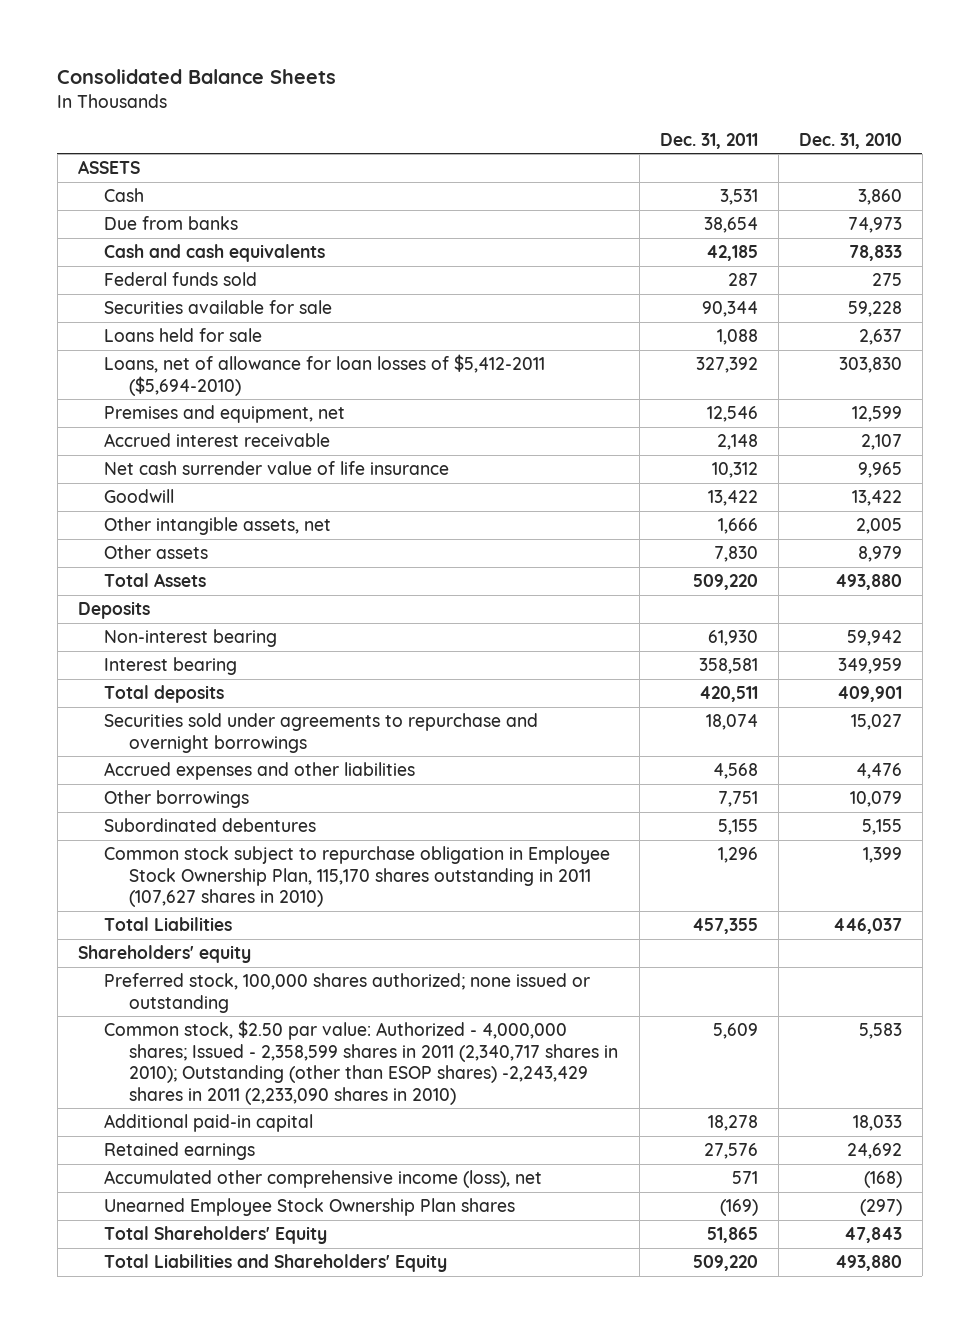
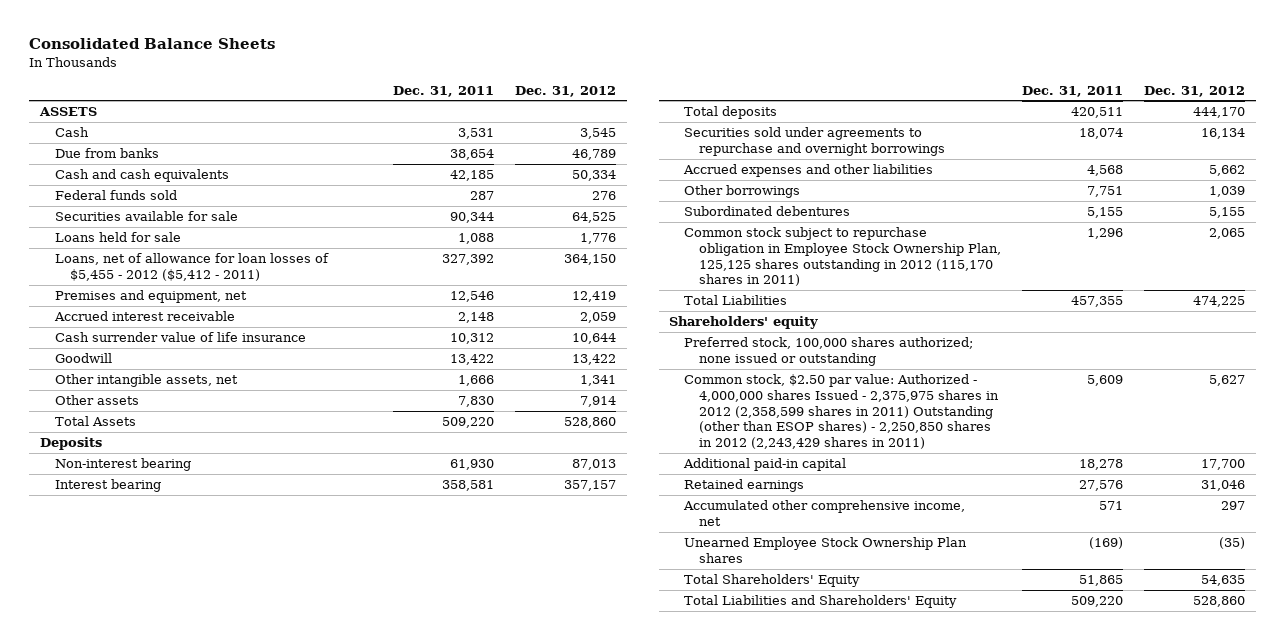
[798,132,902,149] Dec. 31, 2010 -> none
none -> [515,85,617,97] Dec. 31, 2012
[103,354,545,396] Loans, net of allowance for loan losses of $5,412-2011 ($5,694-2010) -> [54,253,329,281] Loans, net of allowance for loan losses of $5,455 - 2012 ($5,412 - 2011)
[103,461,449,476] Net cash surrender value of life insurance -> [54,332,306,343] Cash surrender value of life insurance
[103,846,610,908] Common stock subject to repurchase obligation in Employee Stock Ownership Plan, 115,170 shares outstanding in 2011 (107,627 shares in 2010) -> [683,227,1001,287] Common stock subject to repurchase obligation in Employee Stock Ownership Plan, 125,125 shares outstanding in 2012 (115,170 shares in 2011)
[103,1020,619,1105] Common stock, $2.50 par value: Authorized - 4,000,000 shares; Issued - 2,358,599 shares in 2011 (2,340,717 shares in 2010); Outstanding (other than ESOP shares) -2,243,429 shares in 2011 (2,233,090 shares in 2010) -> [683,374,999,449] Common stock, $2.50 par value: Authorized - 4,000,000 shares Issued - 2,375,975 shares in 2012 (2,358,599 shares in 2011) Outstanding (other than ESOP shares) - 2,250,850 shares in 2012 (2,243,429 shares in 2011)
[103,1170,542,1189] Accumulated other comprehensive income (loss), net -> [682,500,965,526] Accumulated other comprehensive income, net

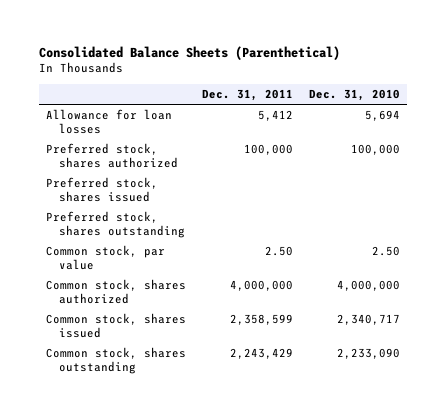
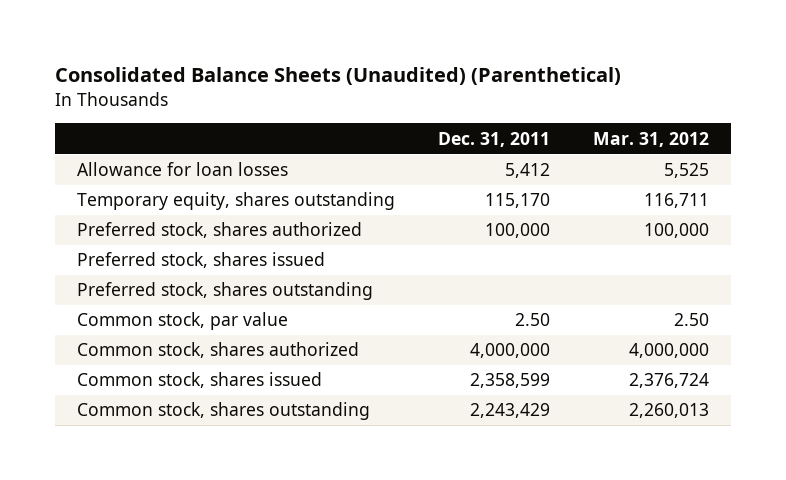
[38,45,340,60] Consolidated Balance Sheets (Parenthetical) -> [55,67,622,86] Consolidated Balance Sheets (Unaudited) (Parenthetical)
[308,88,400,101] Dec. 31, 2010 -> none
none -> [593,131,710,147] Mar. 31, 2012
none -> [76,192,395,211] Temporary equity, shares outstanding

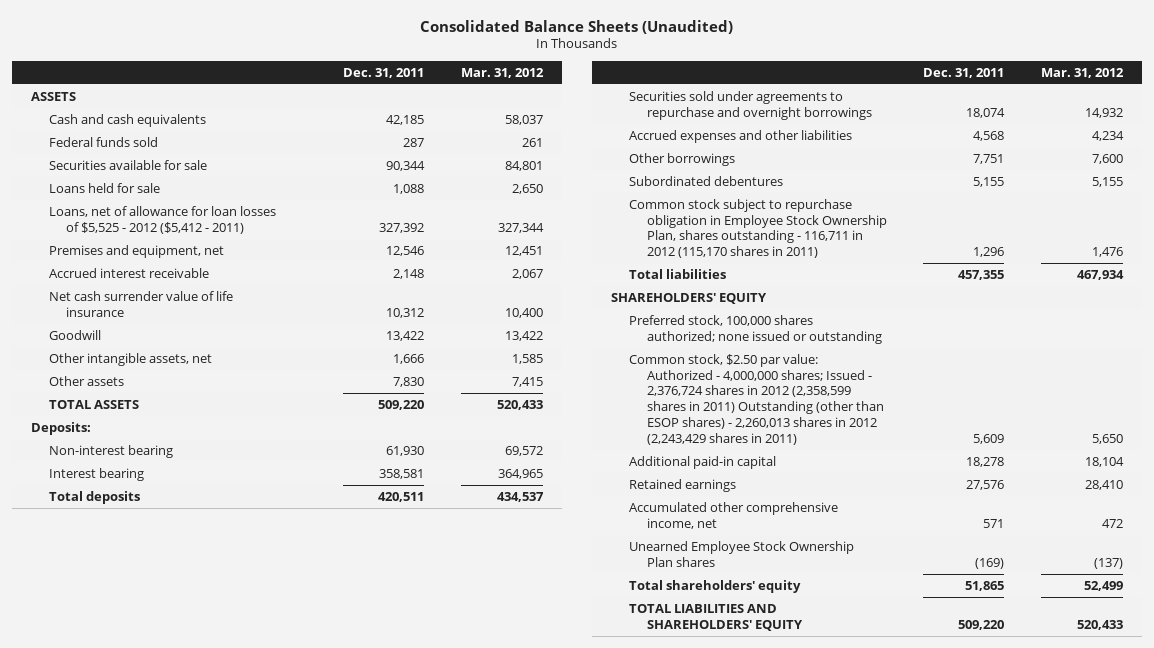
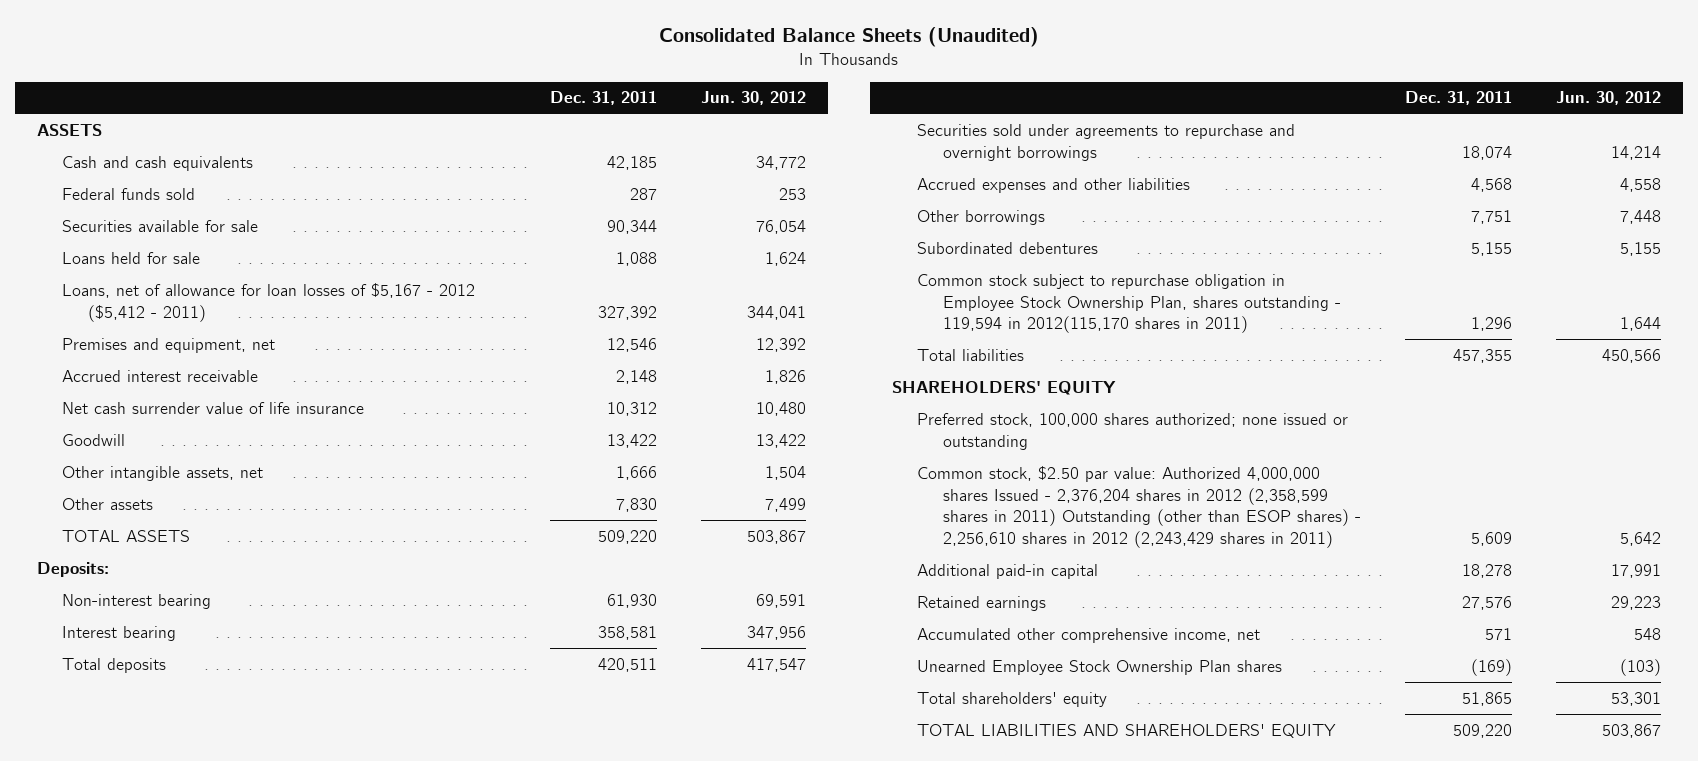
[461,67,545,78] Mar. 31, 2012 -> none
none -> [700,91,806,106] Jun. 30, 2012
[48,205,276,234] Loans, net of allowance for loan losses of $5,525 - 2012 ($5,412 - 2011) -> [62,282,476,322] Loans, net of allowance for loan losses of $5,167 - 2012 ($5,412 - 2011)
[628,198,887,259] Common stock subject to repurchase obligation in Employee Stock Ownership Plan, shares outstanding - 116,711 in 2012 (115,170 shares in 2011) -> [917,273,1341,334] Common stock subject to repurchase obligation in Employee Stock Ownership Plan, shares outstanding - 119,594 in 2012(115,170 shares in 2011)
[628,353,884,445] Common stock, $2.50 par value: Authorized - 4,000,000 shares; Issued - 2,376,724 shares in 2012 (2,358,599 shares in 2011) Outstanding (other than ESOP shares) - 2,260,013 shares in 2012 (2,243,429 shares in 2011) -> [917,465,1361,549] Common stock, $2.50 par value: Authorized 4,000,000 shares Issued - 2,376,204 shares in 2012 (2,358,599 shares in 2011) Outstanding (other than ESOP shares) - 2,256,610 shares in 2012 (2,243,429 shares in 2011)

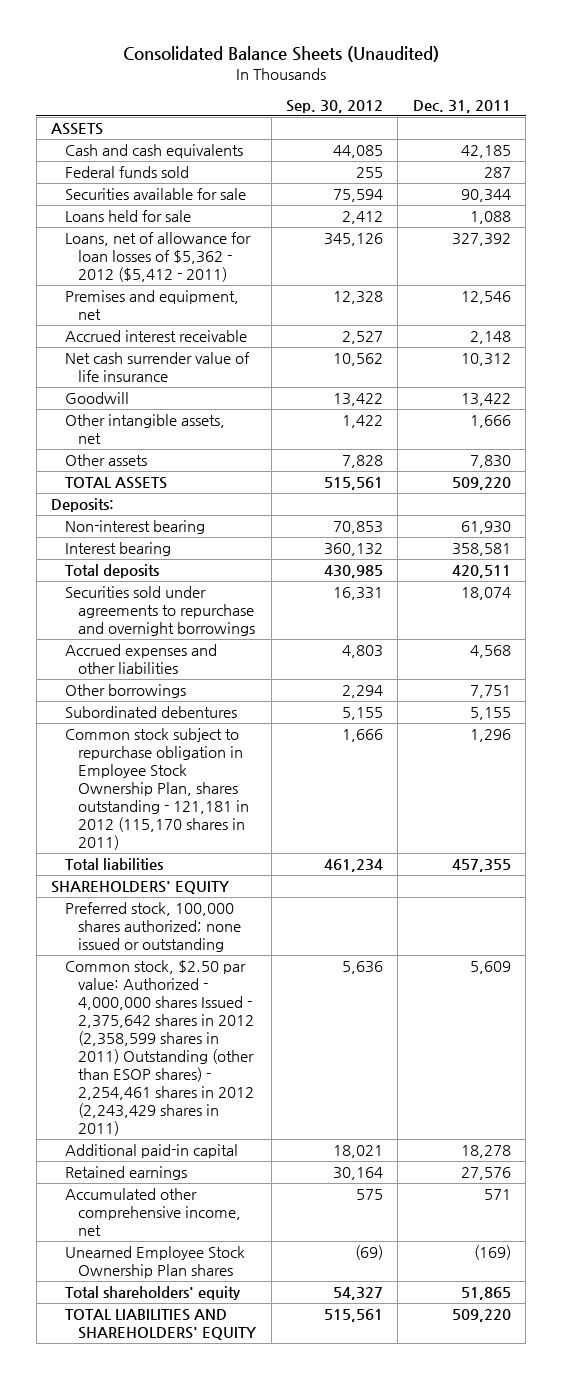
[700,91,806,106] Jun. 30, 2012 -> none
none -> [286,99,384,113] Sep. 30, 2012
[62,282,476,322] Loans, net of allowance for loan losses of $5,167 - 2012 ($5,412 - 2011) -> [64,232,251,283] Loans, net of allowance for loan losses of $5,362 - 2012 ($5,412 - 2011)
[917,273,1341,334] Common stock subject to repurchase obligation in Employee Stock Ownership Plan, shares outstanding - 119,594 in 2012(115,170 shares in 2011) -> [64,728,250,851] Common stock subject to repurchase obligation in Employee Stock Ownership Plan, shares outstanding - 121,181 in 2012 (115,170 shares in 2011)
[917,465,1361,549] Common stock, $2.50 par value: Authorized 4,000,000 shares Issued - 2,376,204 shares in 2012 (2,358,599 shares in 2011) Outstanding (other than ESOP shares) - 2,256,610 shares in 2012 (2,243,429 shares in 2011) -> [64,960,255,1137] Common stock, $2.50 par value: Authorized - 4,000,000 shares Issued - 2,375,642 shares in 2012 (2,358,599 shares in 2011) Outstanding (other than ESOP shares) - 2,254,461 shares in 2012 (2,243,429 shares in 2011)

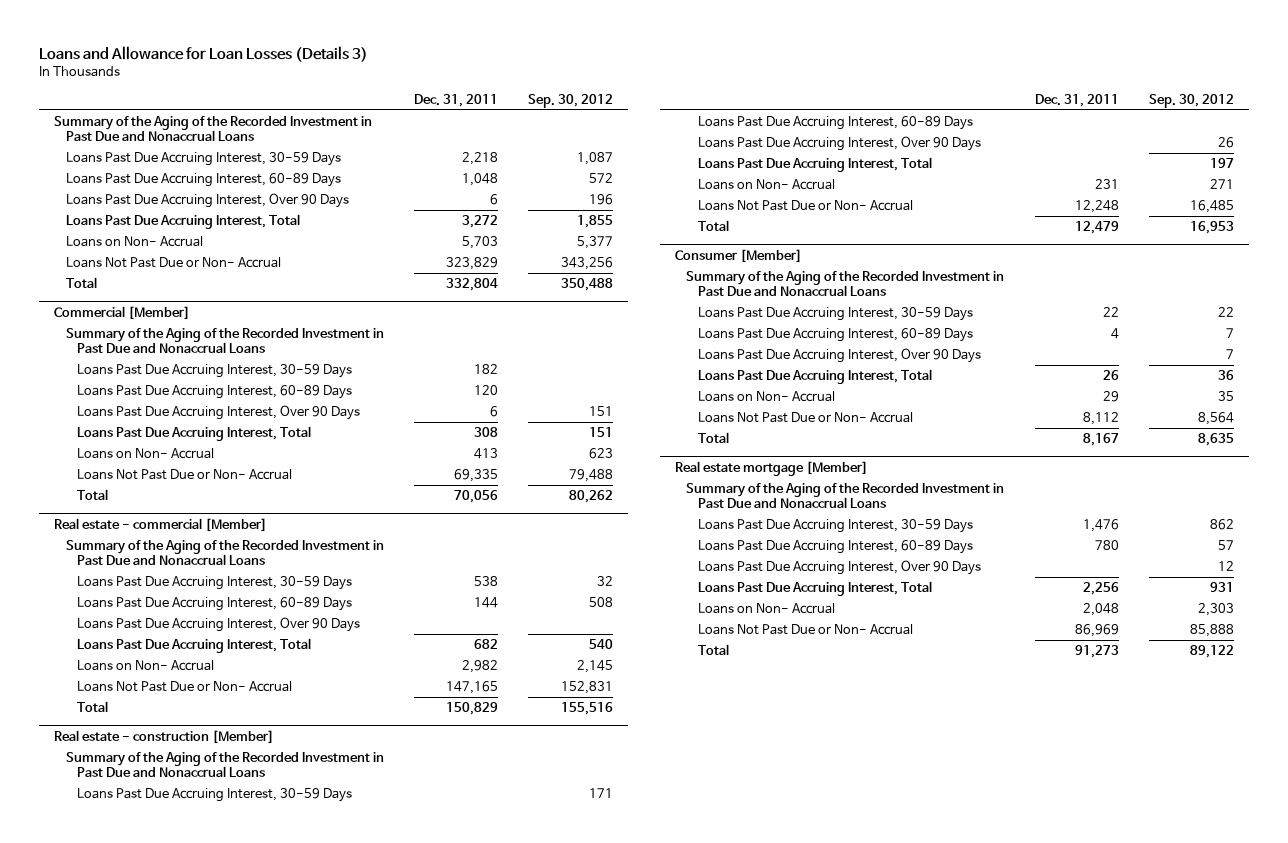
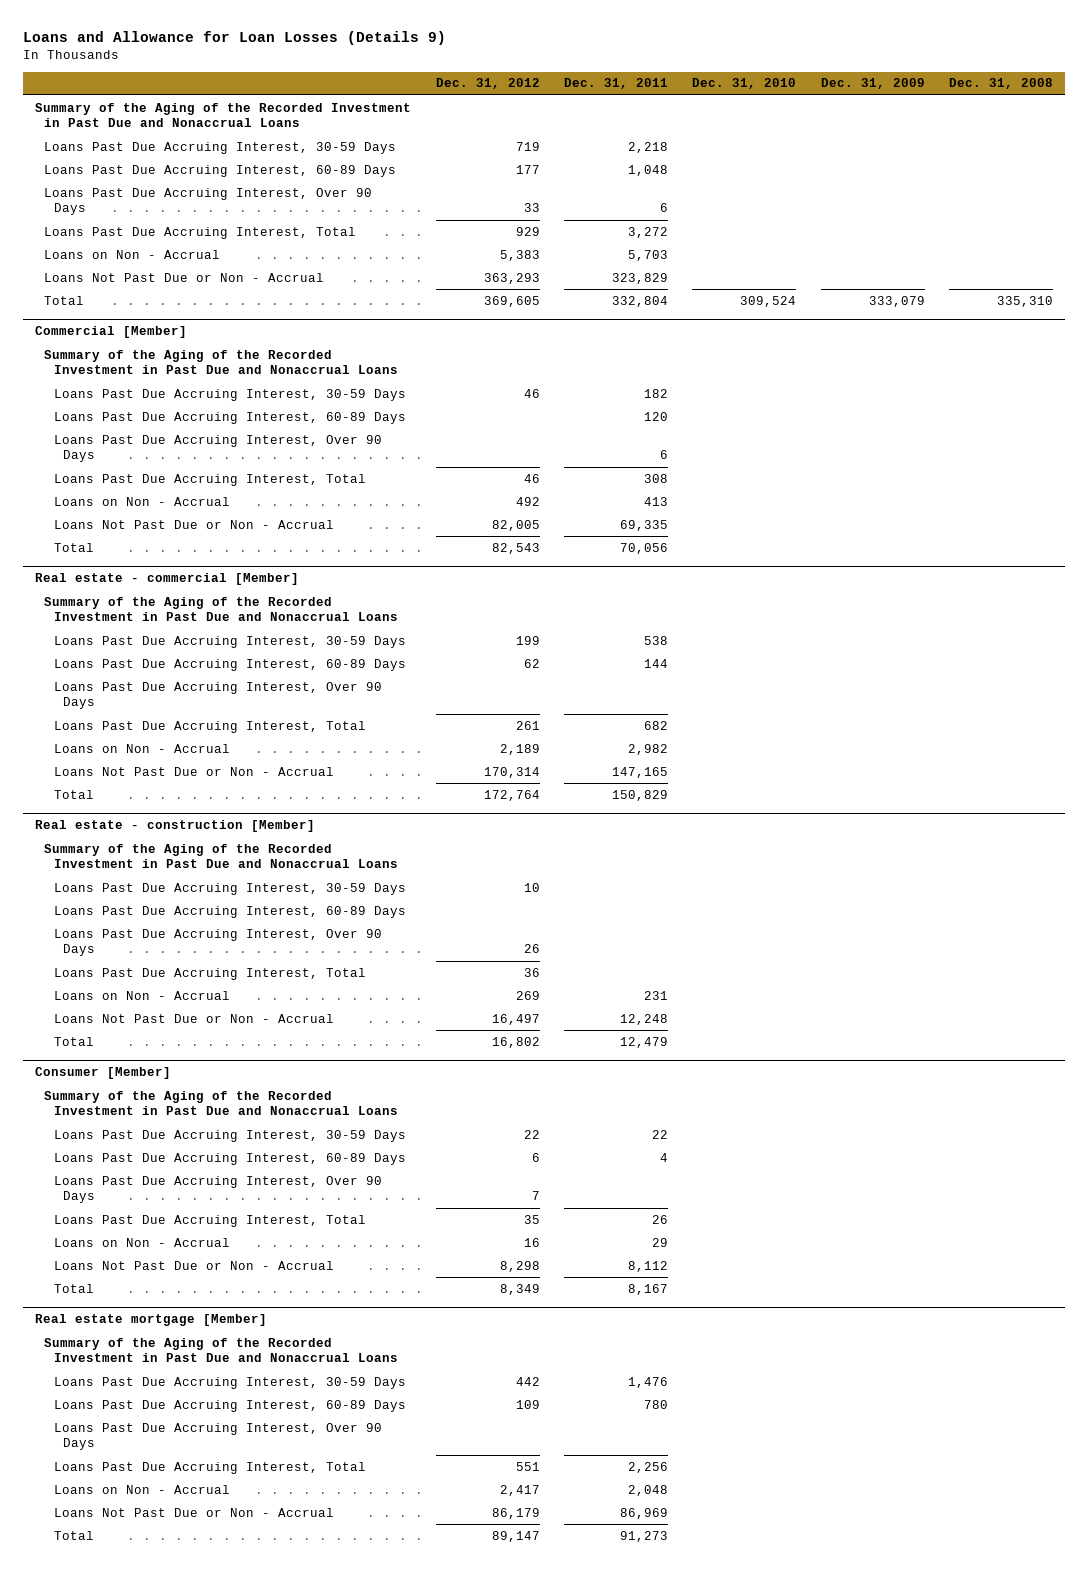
[38,45,368,62] Loans and Allowance for Loan Losses (Details 3) -> [22,31,446,46] Loans and Allowance for Loan Losses (Details 9)
[527,93,613,108] Sep. 30, 2012 -> none
none -> [435,78,540,90] Dec. 31, 2012
none -> [692,78,797,90] Dec. 31, 2010
none -> [820,78,925,90] Dec. 31, 2009
none -> [948,78,1053,90] Dec. 31, 2008
[65,236,203,248] Loans on Non- Accrual -> [44,249,221,259] Loans on Non - Accrual
[65,257,281,269] Loans Not Past Due or Non- Accrual -> [44,272,325,282] Loans Not Past Due or Non - Accrual
[77,448,215,460] Loans on Non- Accrual -> [53,496,230,506] Loans on Non - Accrual
[77,469,293,481] Loans Not Past Due or Non- Accrual -> [53,519,334,529] Loans Not Past Due or Non - Accrual
[77,660,215,672] Loans on Non- Accrual -> [53,743,230,753] Loans on Non - Accrual
[77,681,293,693] Loans Not Past Due or Non- Accrual -> [53,766,334,776] Loans Not Past Due or Non - Accrual
[698,179,836,191] Loans on Non- Accrual -> [53,990,230,1000] Loans on Non - Accrual
[698,200,914,212] Loans Not Past Due or Non- Accrual -> [53,1013,334,1023] Loans Not Past Due or Non - Accrual
[698,391,836,403] Loans on Non- Accrual -> [53,1237,230,1247] Loans on Non - Accrual
[698,412,914,424] Loans Not Past Due or Non- Accrual -> [53,1260,334,1270] Loans Not Past Due or Non - Accrual
[698,603,836,615] Loans on Non- Accrual -> [53,1484,230,1494] Loans on Non - Accrual
[698,624,914,636] Loans Not Past Due or Non- Accrual -> [53,1507,334,1517] Loans Not Past Due or Non - Accrual

